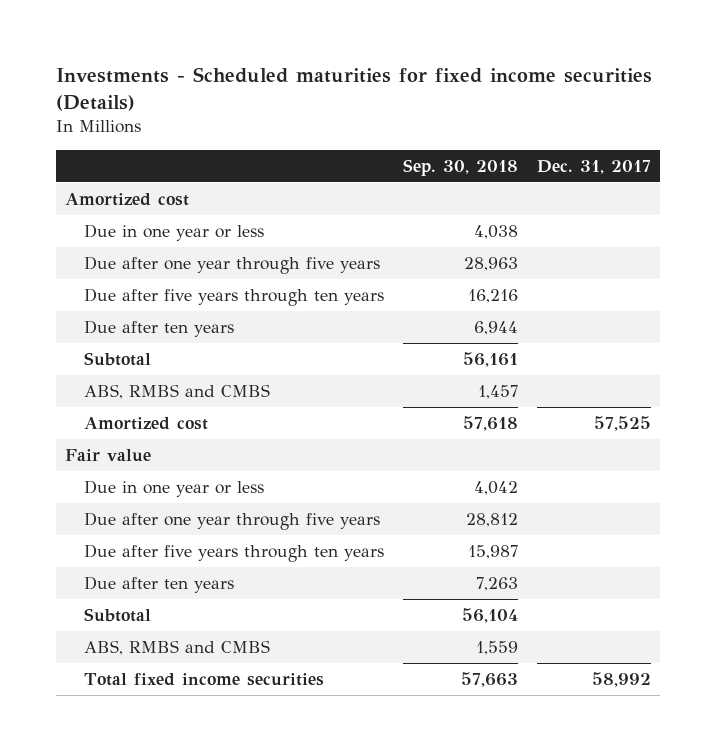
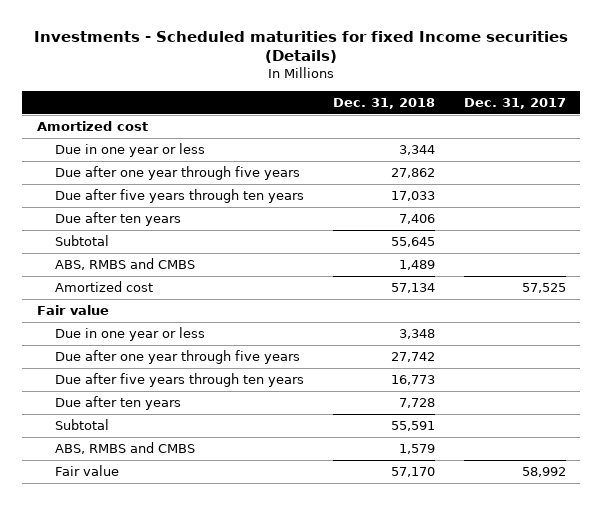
[55,67,652,112] Investments - Scheduled maturities for fixed income securities (Details) -> [34,30,569,64] Investments - Scheduled maturities for fixed Income securities (Details)
[403,158,519,176] Sep. 30, 2018 -> none
none -> [332,97,435,109] Dec. 31, 2018
[84,672,325,686] Total fixed income securities -> [55,464,120,476] Fair value

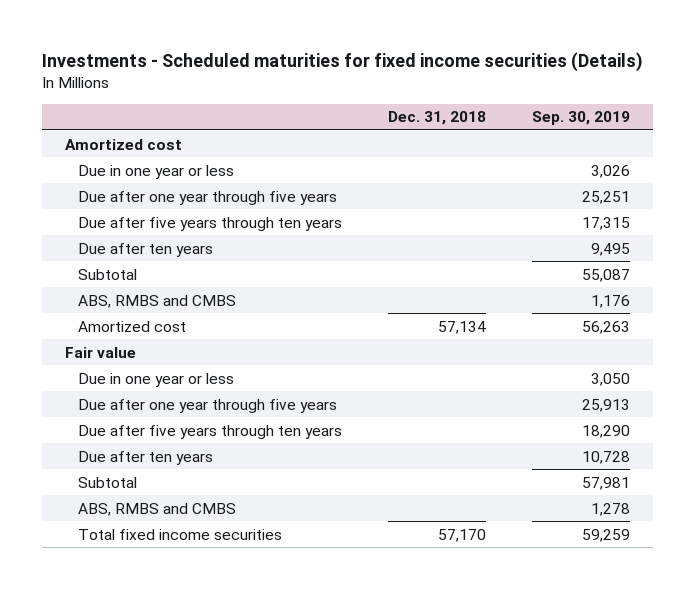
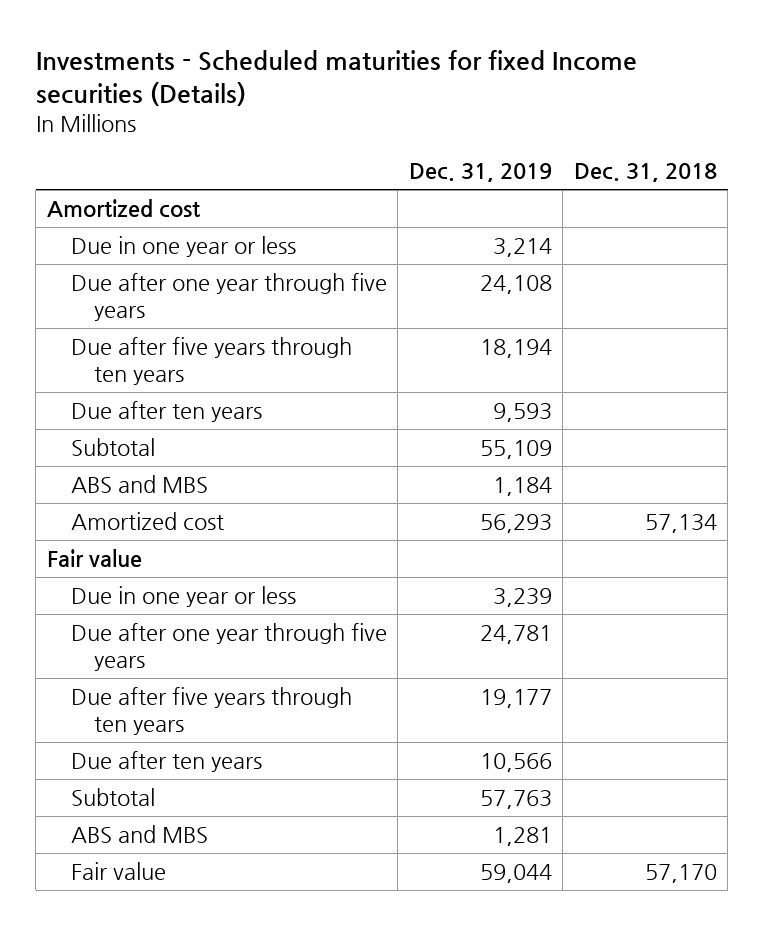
[42,51,644,72] Investments - Scheduled maturities for fixed income securities (Details) -> [35,50,637,107] Investments - Scheduled maturities for fixed Income securities (Details)
[532,111,631,126] Sep. 30, 2019 -> none
none -> [408,163,552,183] Dec. 31, 2019
[77,294,236,308] ABS, RMBS and CMBS -> [70,475,208,494] ABS and MBS
[77,502,236,516] ABS, RMBS and CMBS -> [70,825,208,844] ABS and MBS
[77,528,282,540] Total fixed income securities -> [70,862,166,881] Fair value

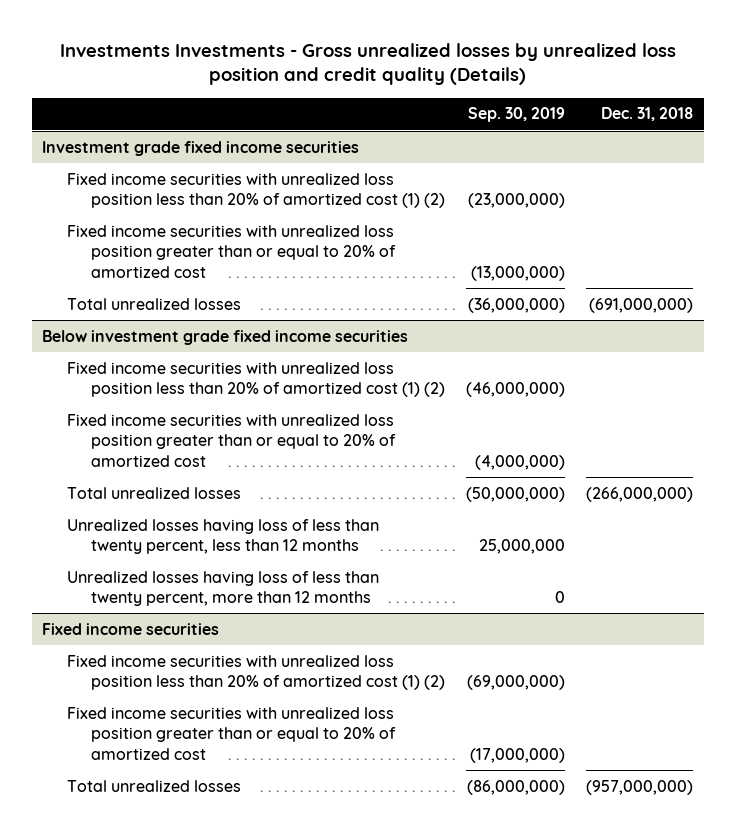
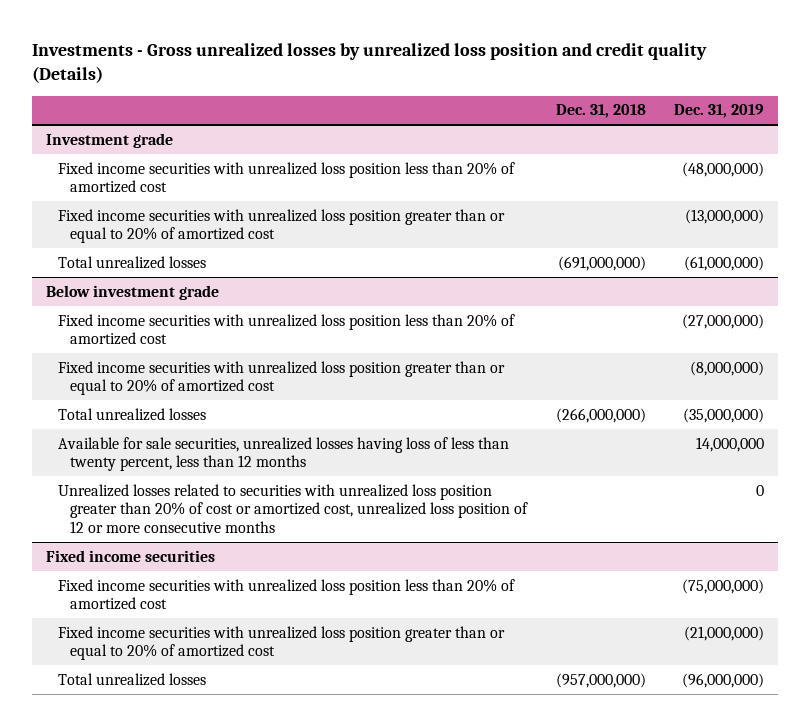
[59,42,676,86] Investments Investments - Gross unrealized losses by unrealized loss position and credit quality (Details) -> [32,43,708,84] Investments - Gross unrealized losses by unrealized loss position and credit quality (Details)
[468,107,566,123] Sep. 30, 2019 -> none
none -> [673,104,764,119] Dec. 31, 2019
[42,140,360,156] Investment grade fixed income securities -> [46,132,174,148] Investment grade
[66,172,446,209] Fixed income securities with unrealized loss position less than 20% of amortized cost (1) (2) -> [58,161,516,194] Fixed income securities with unrealized loss position less than 20% of amortized cost
[42,329,409,345] Below investment grade fixed income securities -> [46,284,220,300] Below investment grade
[66,361,446,398] Fixed income securities with unrealized loss position less than 20% of amortized cost (1) (2) -> [58,313,516,346] Fixed income securities with unrealized loss position less than 20% of amortized cost
[66,518,379,555] Unrealized losses having loss of less than twenty percent, less than 12 months -> [58,436,510,472] Available for sale securities, unrealized losses having loss of less than twenty percent, less than 12 months
[66,570,379,607] Unrealized losses having loss of less than twenty percent, more than 12 months -> [58,483,529,533] Unrealized losses related to securities with unrealized loss position greater than 20% of cost or amortized cost, unrealized loss position of 12 or more consecutive months
[66,654,446,691] Fixed income securities with unrealized loss position less than 20% of amortized cost (1) (2) -> [58,578,516,611] Fixed income securities with unrealized loss position less than 20% of amortized cost

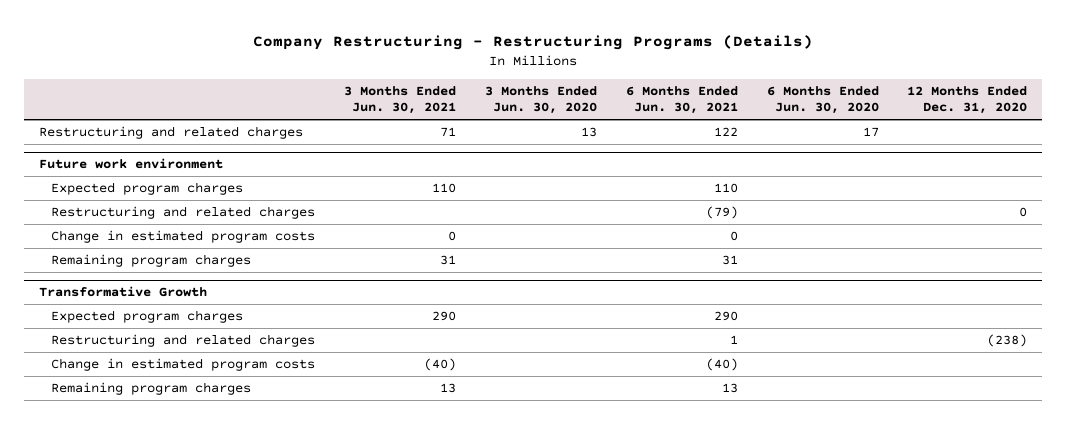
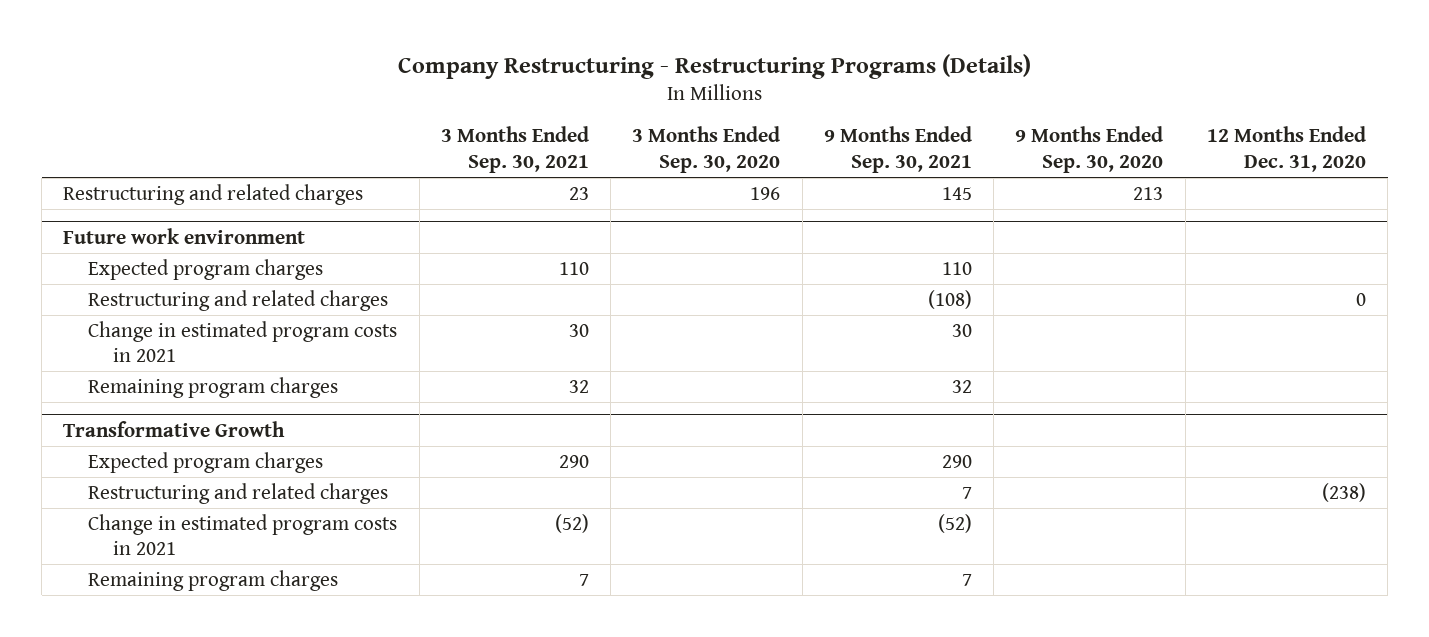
[343,85,456,115] 3 Months Ended Jun. 30, 2021 -> none
[484,85,597,115] 3 Months Ended Jun. 30, 2020 -> none
[625,85,738,115] 6 Months Ended Jun. 30, 2021 -> none
[766,85,879,115] 6 Months Ended Jun. 30, 2020 -> none
none -> [440,126,589,174] 3 Months Ended Sep. 30, 2021
none -> [632,126,781,174] 3 Months Ended Sep. 30, 2020
none -> [823,126,972,174] 9 Months Ended Sep. 30, 2021
none -> [1015,126,1164,174] 9 Months Ended Sep. 30, 2020
[51,230,316,244] Change in estimated program costs -> [88,320,398,363] Change in estimated program costs in 2021
[51,358,316,372] Change in estimated program costs -> [88,513,398,556] Change in estimated program costs in 2021

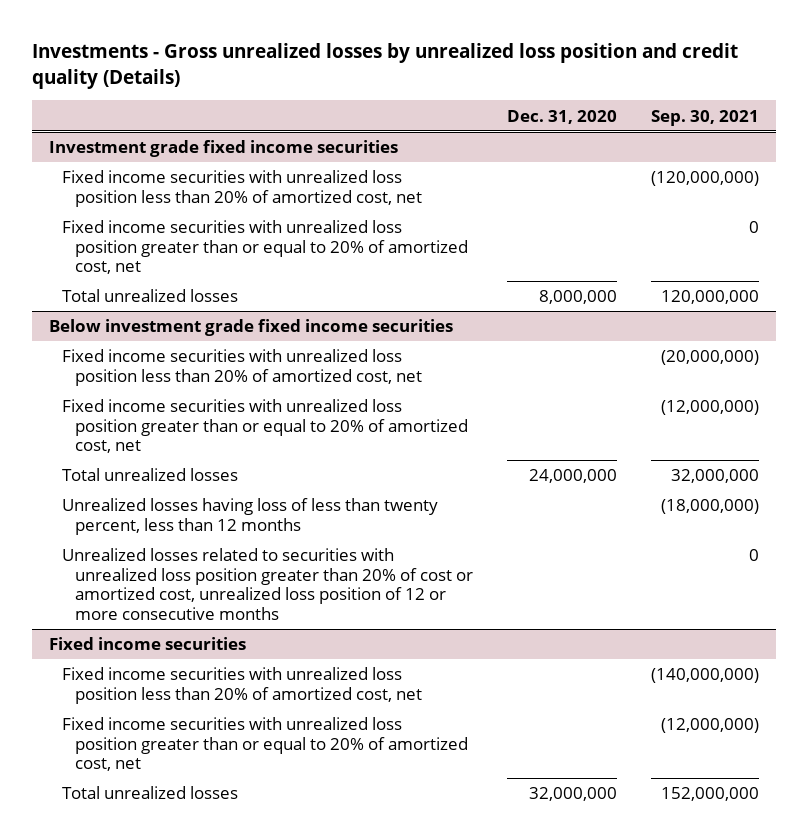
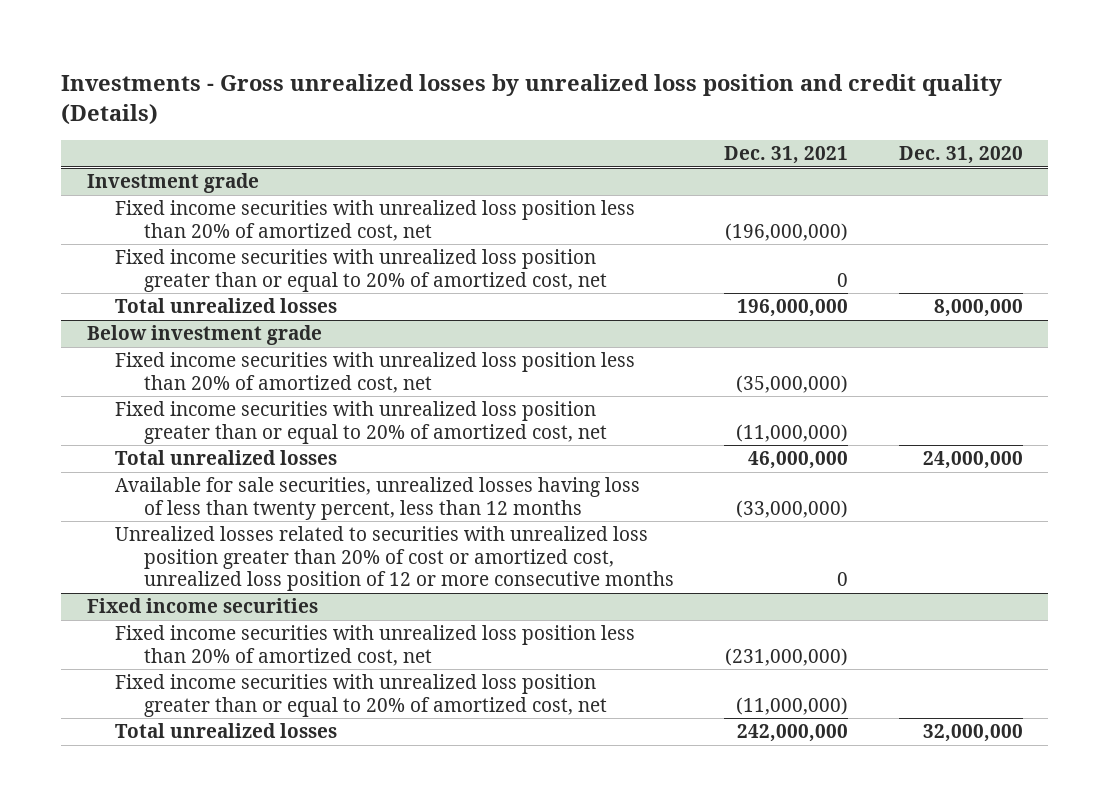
[651,109,760,126] Sep. 30, 2021 -> none
none -> [724,146,849,165] Dec. 31, 2021
[48,140,398,158] Investment grade fixed income securities -> [86,173,259,194] Investment grade
[48,319,453,337] Below investment grade fixed income securities -> [86,325,322,346] Below investment grade
[61,498,438,535] Unrealized losses having loss of less than twenty percent, less than 12 months -> [115,477,641,520] Available for sale securities, unrealized losses having loss of less than twenty percent, less than 12 months

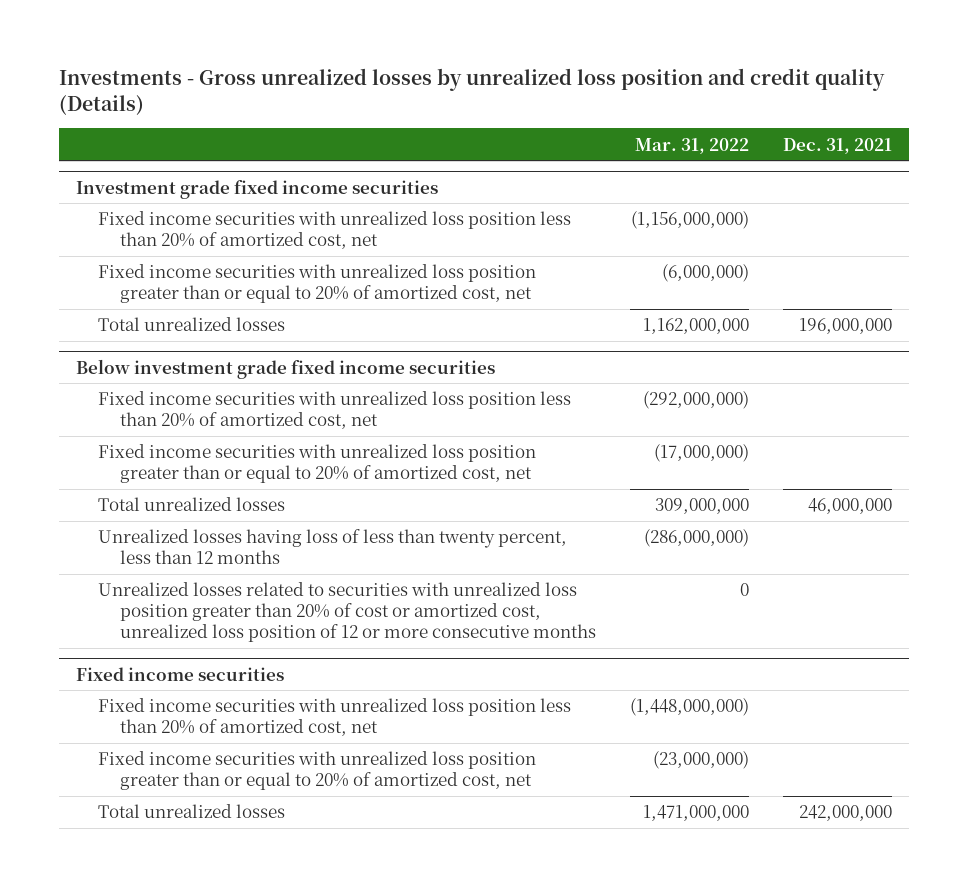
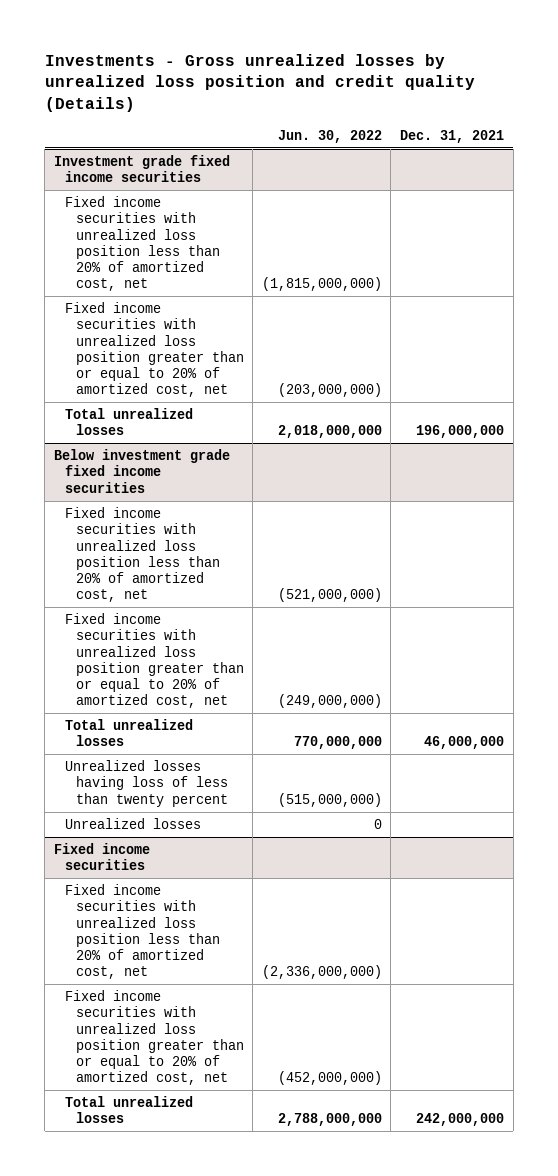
[635,137,750,154] Mar. 31, 2022 -> none
none -> [277,129,382,143] Jun. 30, 2022
[98,529,568,564] Unrealized losses having loss of less than twenty percent, less than 12 months -> [64,760,228,807] Unrealized losses having loss of less than twenty percent
[98,582,597,642] Unrealized losses related to securities with unrealized loss position greater than 20% of cost or amortized cost, unrealized loss position of 12 or more consecutive months -> [64,818,201,830] Unrealized losses

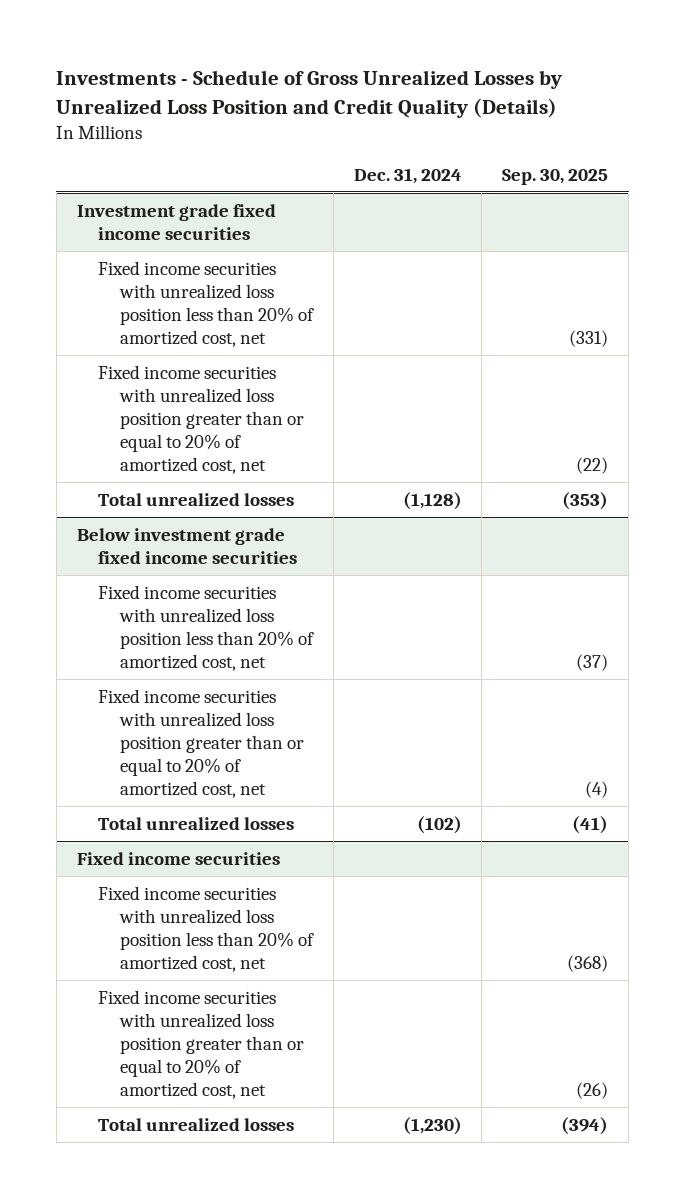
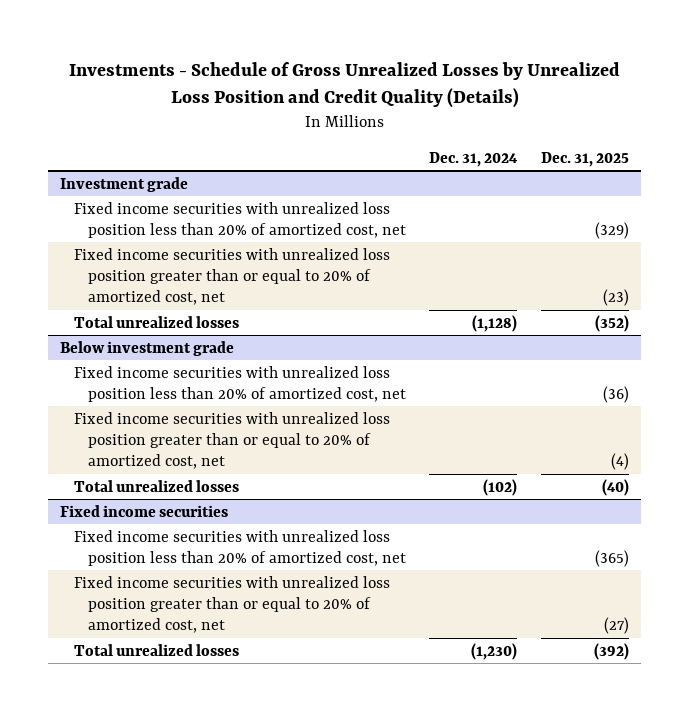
[502,168,609,185] Sep. 30, 2025 -> none
none -> [541,151,630,167] Dec. 31, 2025
[76,203,276,240] Investment grade fixed income securities -> [60,176,189,192] Investment grade
[76,527,298,564] Below investment grade fixed income securities -> [60,340,235,356] Below investment grade

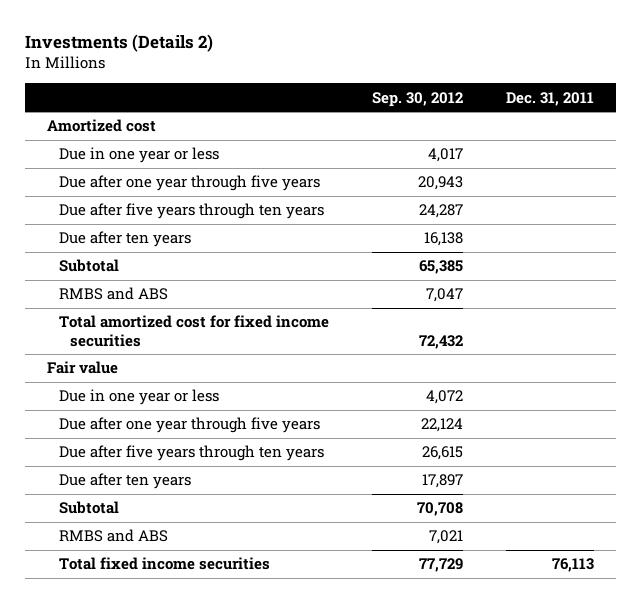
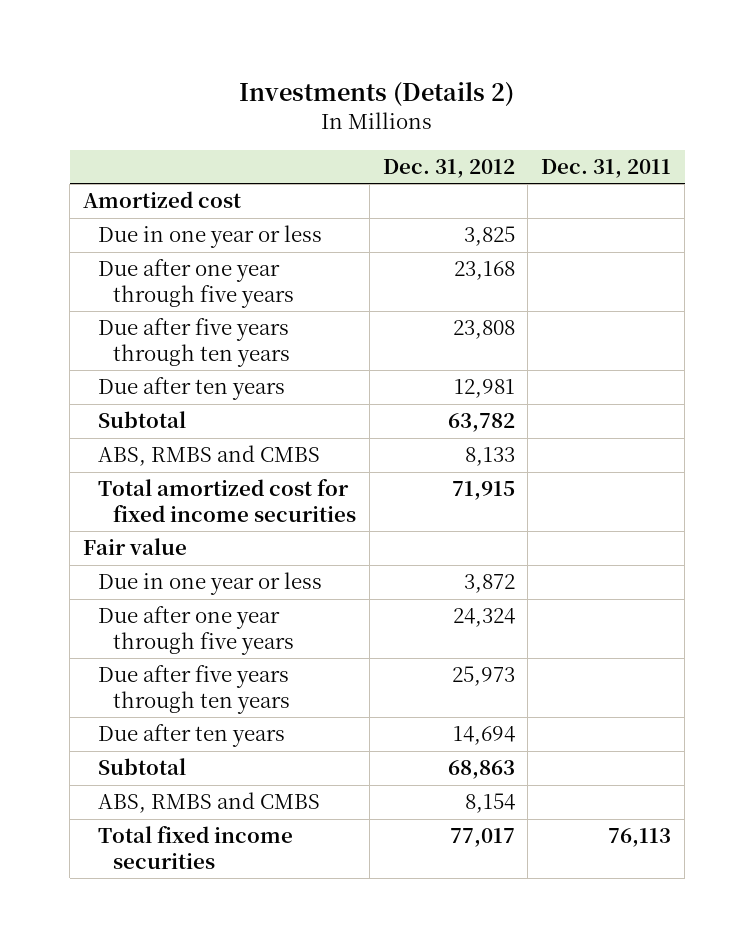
[372,91,464,107] Sep. 30, 2012 -> none
none -> [382,158,515,178] Dec. 31, 2012
[58,287,168,301] RMBS and ABS -> [97,445,320,467] ABS, RMBS and CMBS
[58,529,168,543] RMBS and ABS -> [97,792,320,814] ABS, RMBS and CMBS

